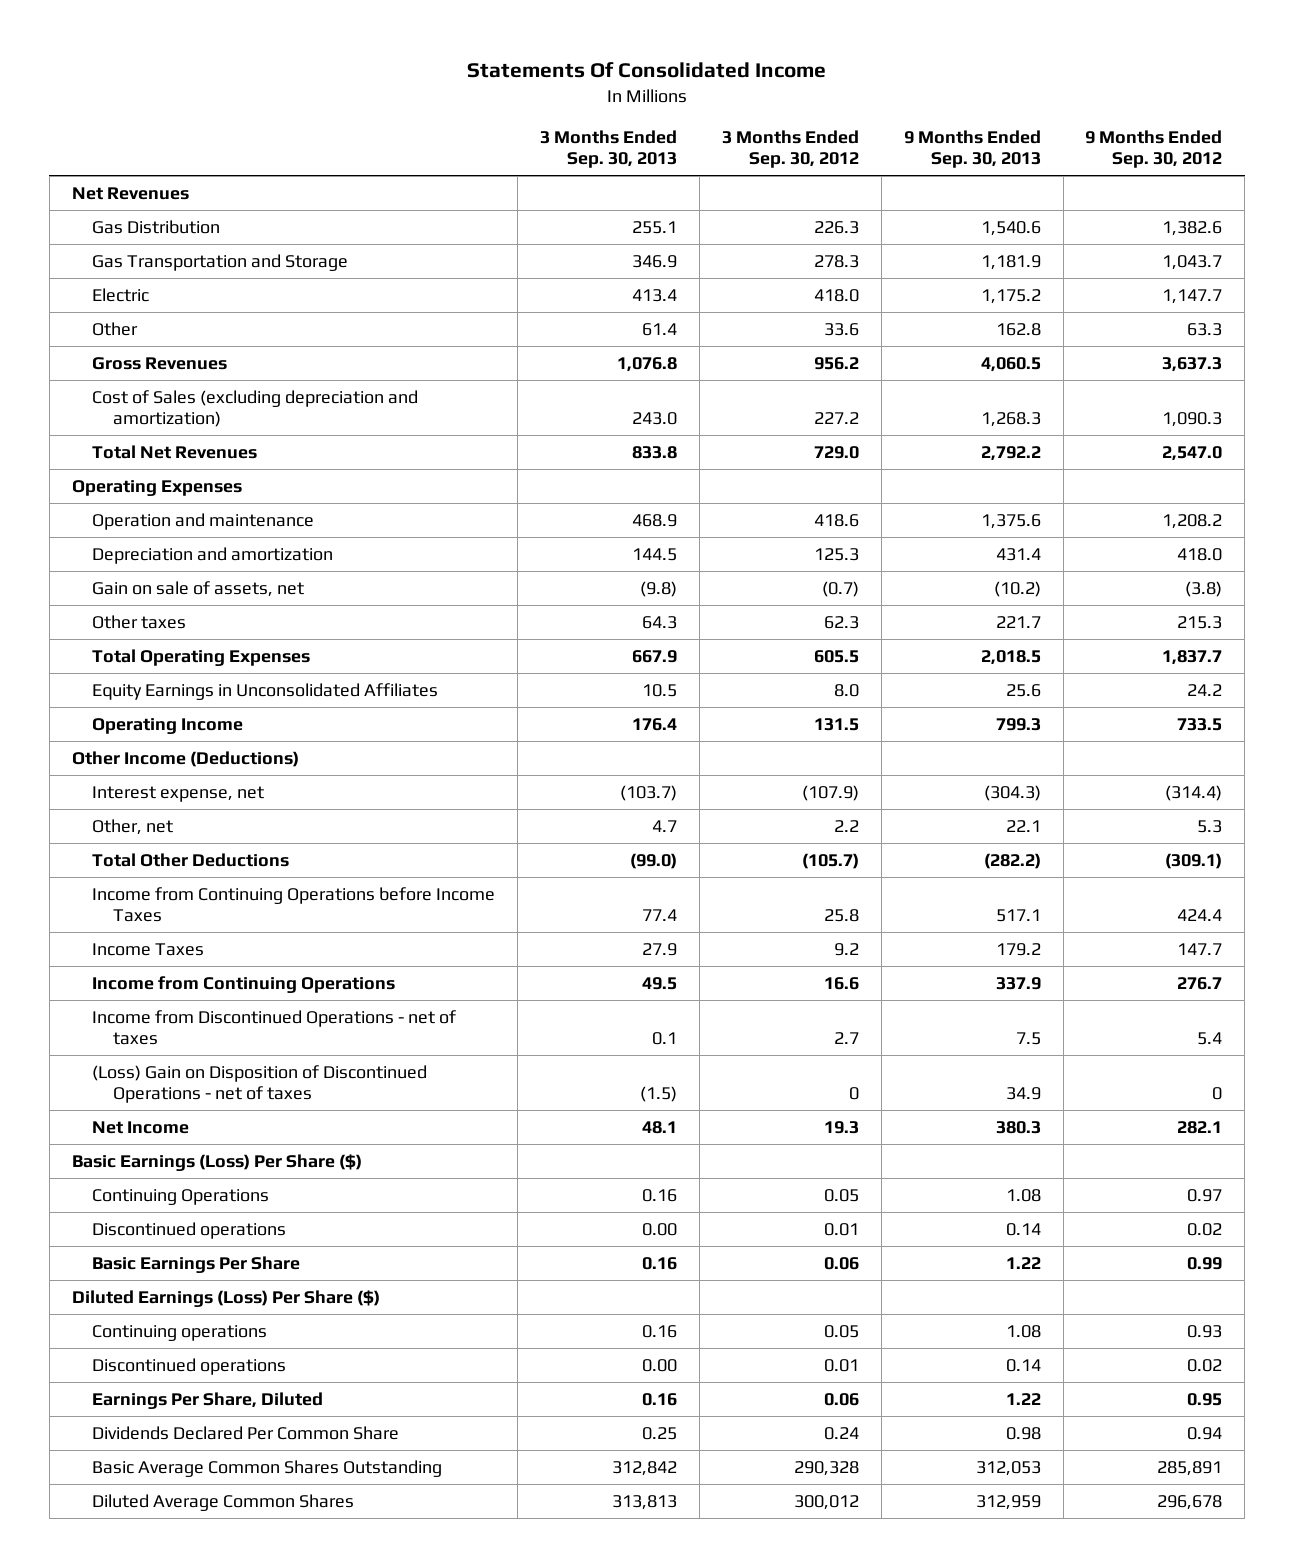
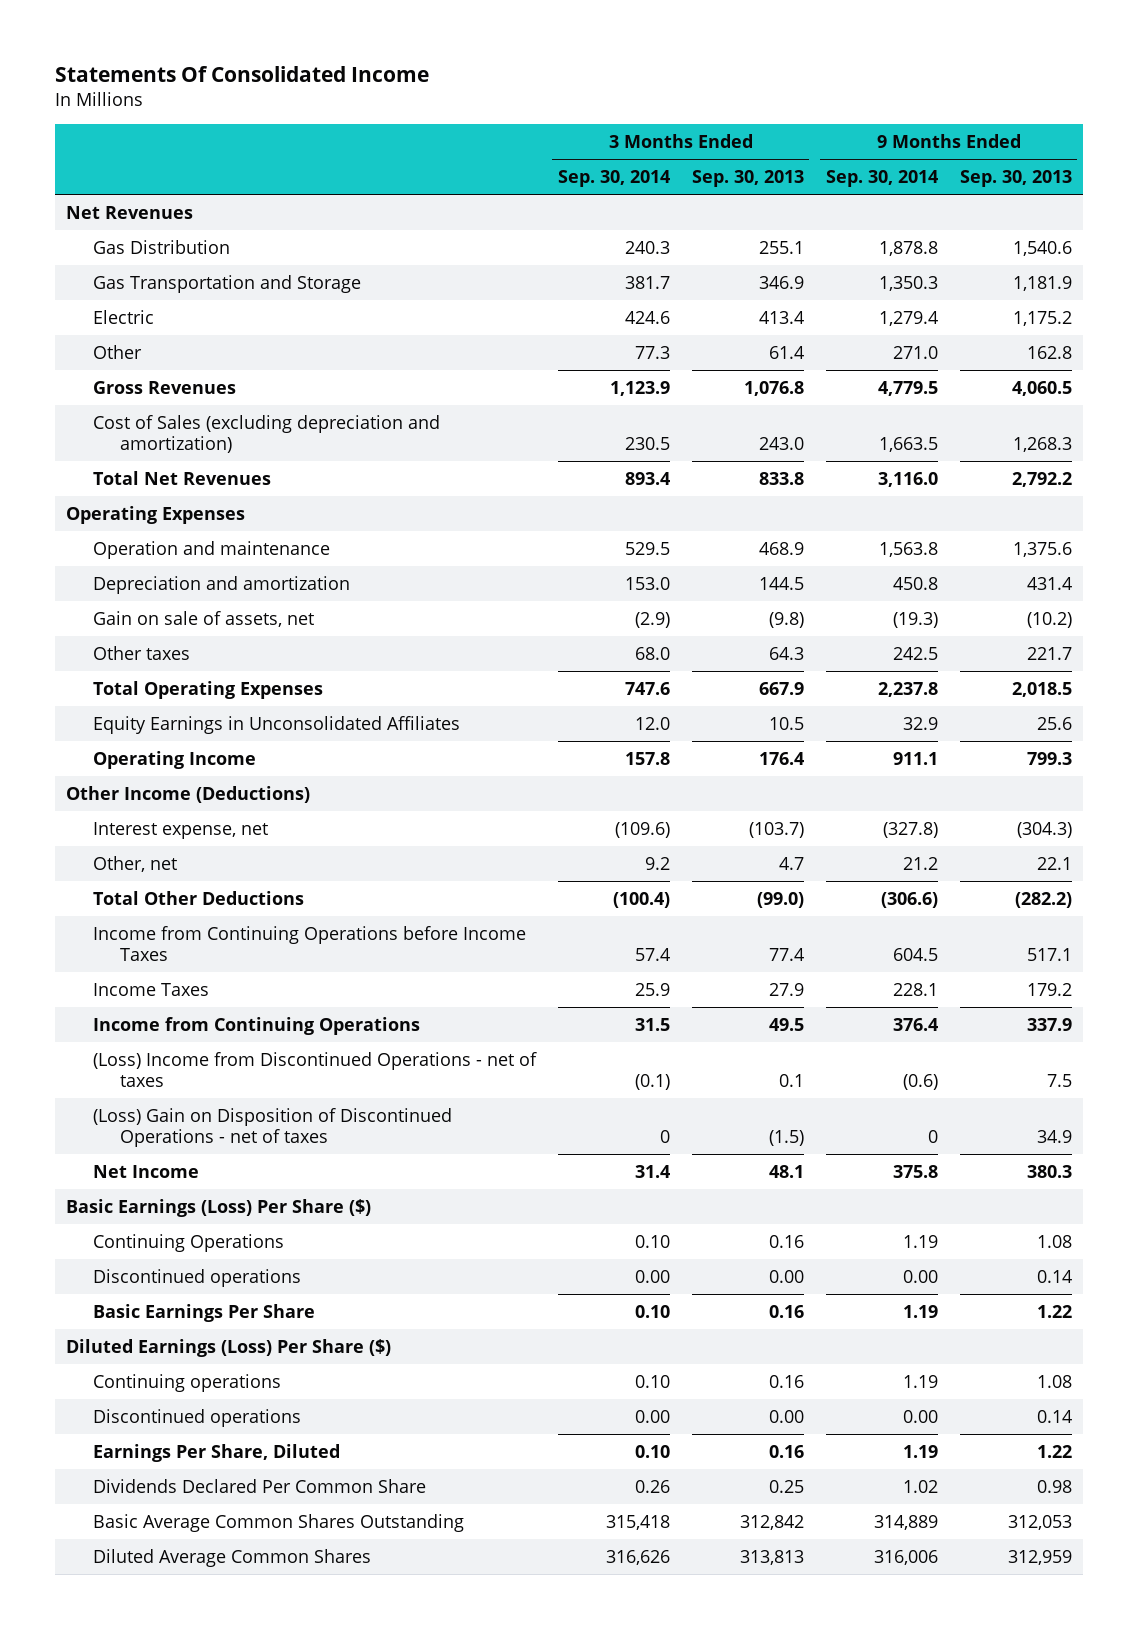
[721,130,859,169] 3 Months Ended Sep. 30, 2012 -> none
[1085,130,1223,169] 9 Months Ended Sep. 30, 2012 -> none
none -> [557,170,670,188] Sep. 30, 2014
none -> [825,170,938,188] Sep. 30, 2014
[92,1009,457,1045] Income from Discontinued Operations - net of taxes -> [92,1051,537,1087] (Loss) Income from Discontinued Operations - net of taxes

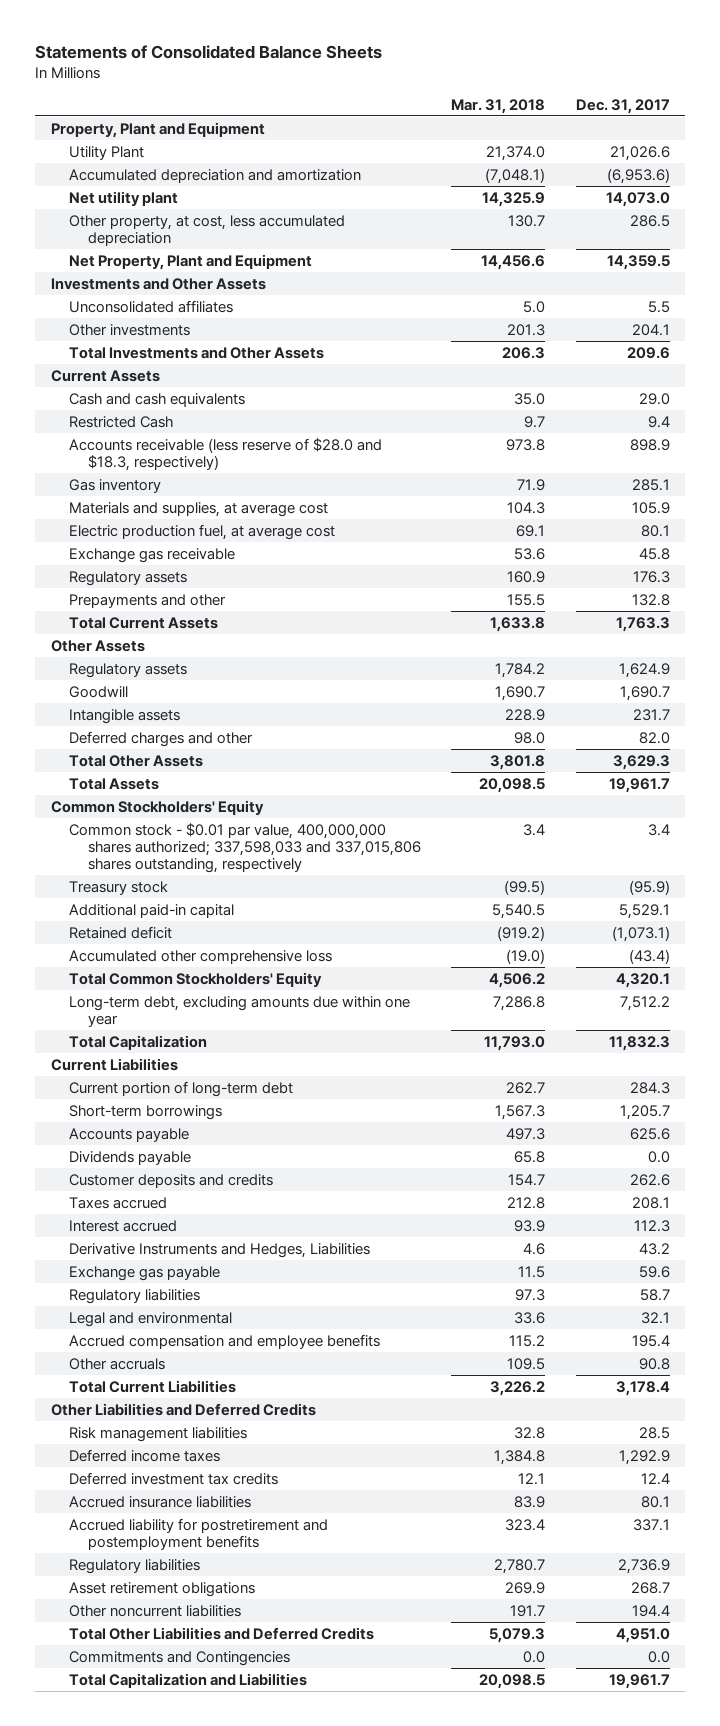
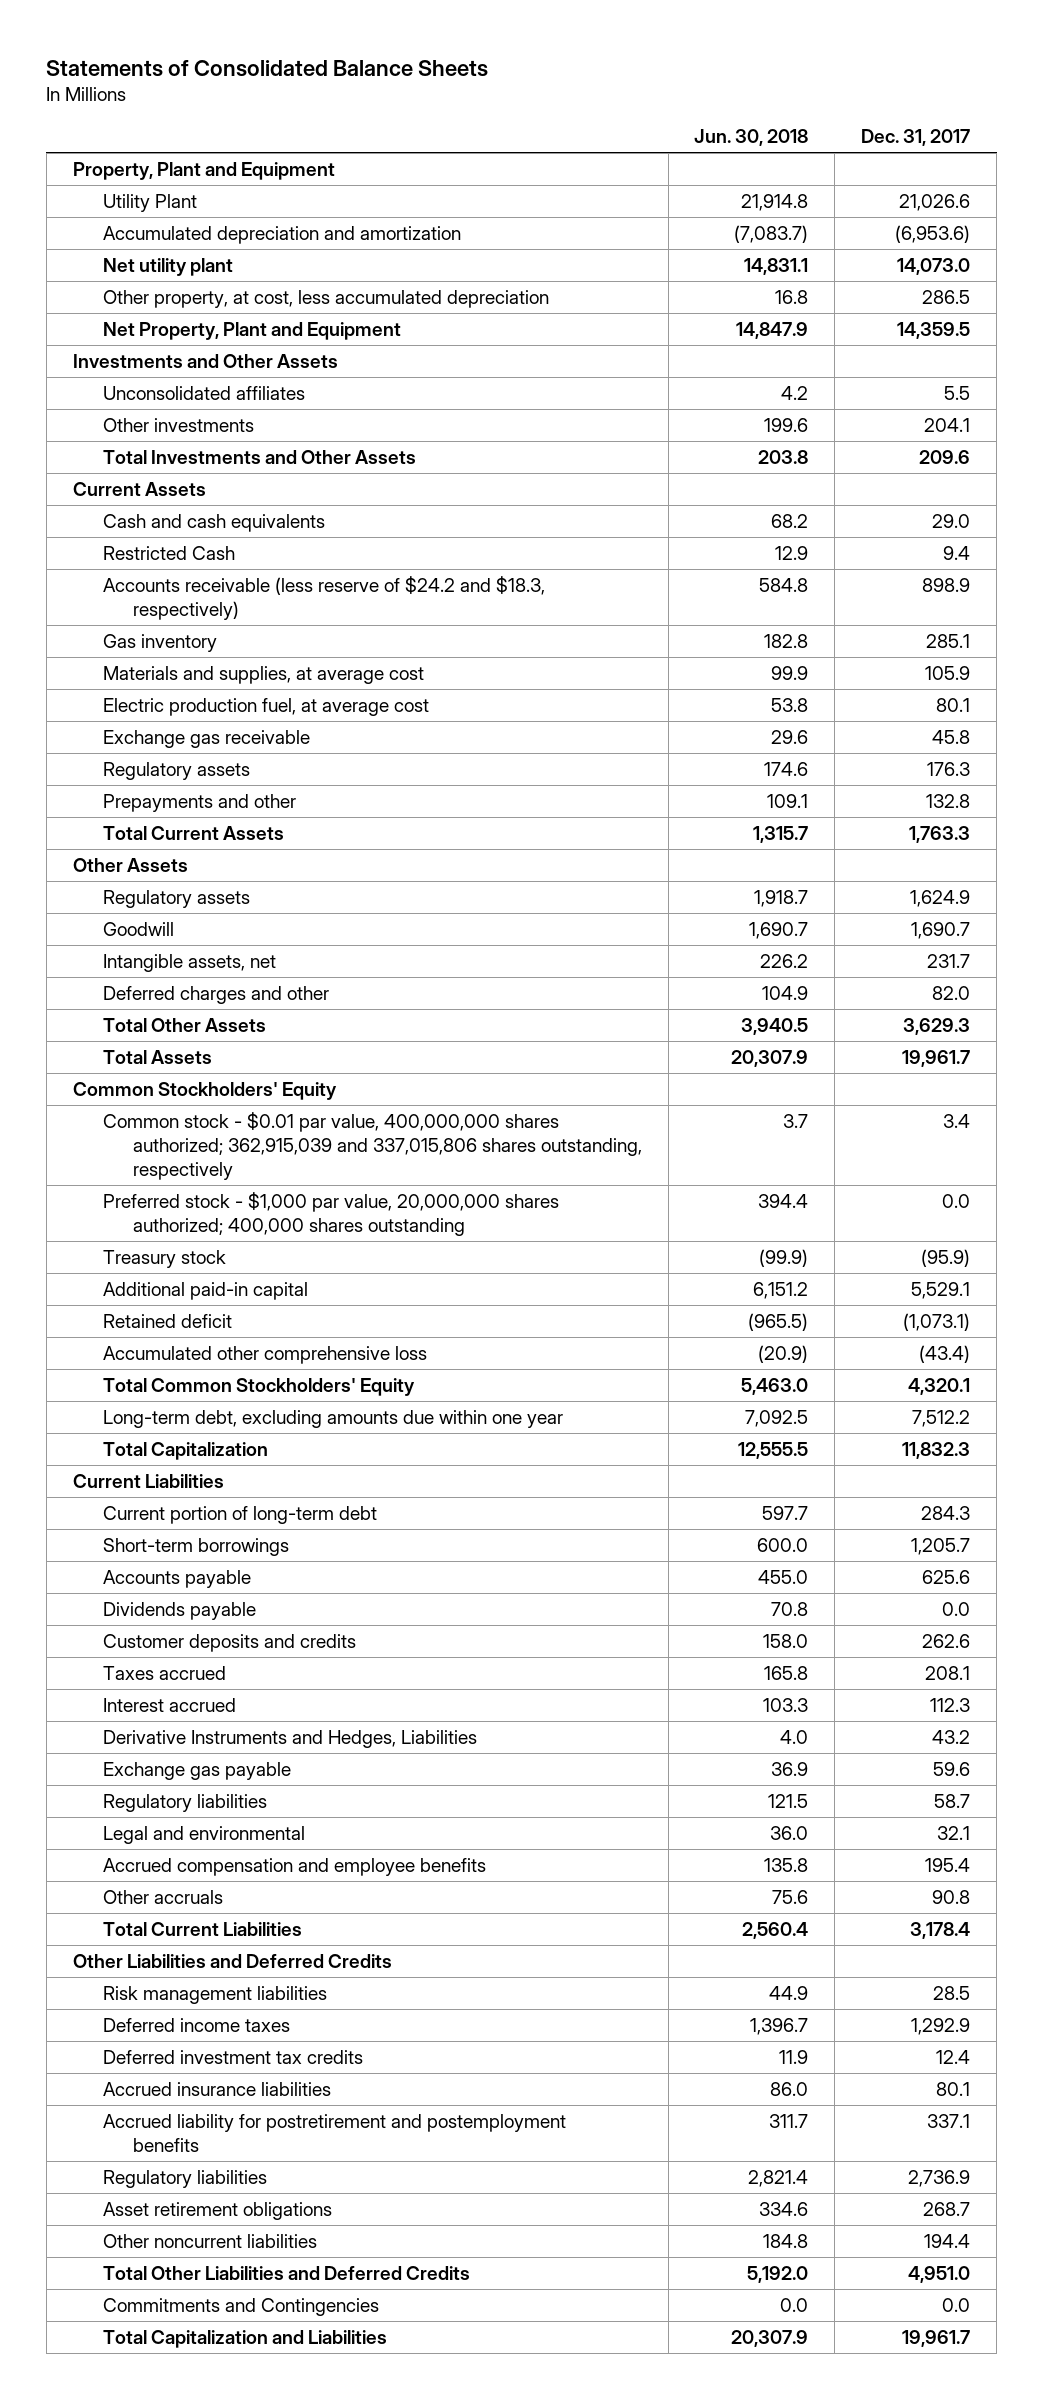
[451,98,546,114] Mar. 31, 2018 -> none
none -> [694,129,809,147] Jun. 30, 2018
[69,437,383,471] Accounts receivable (less reserve of $28.0 and $18.3, respectively) -> [102,575,545,620] Accounts receivable (less reserve of $24.2 and $18.3, respectively)
[69,708,181,724] Intangible assets -> [102,953,276,972] Intangible assets, net
[69,822,421,874] Common stock - $0.01 par value, 400,000,000 shares authorized; 337,598,033 and 337,015,806 shares outstanding, respectively -> [102,1111,642,1180] Common stock - $0.01 par value, 400,000,000 shares authorized; 362,915,039 and 337,015,806 shares outstanding, respectively
none -> [102,1191,559,1236] Preferred stock - $1,000 par value, 20,000,000 shares authorized; 400,000 shares outstanding

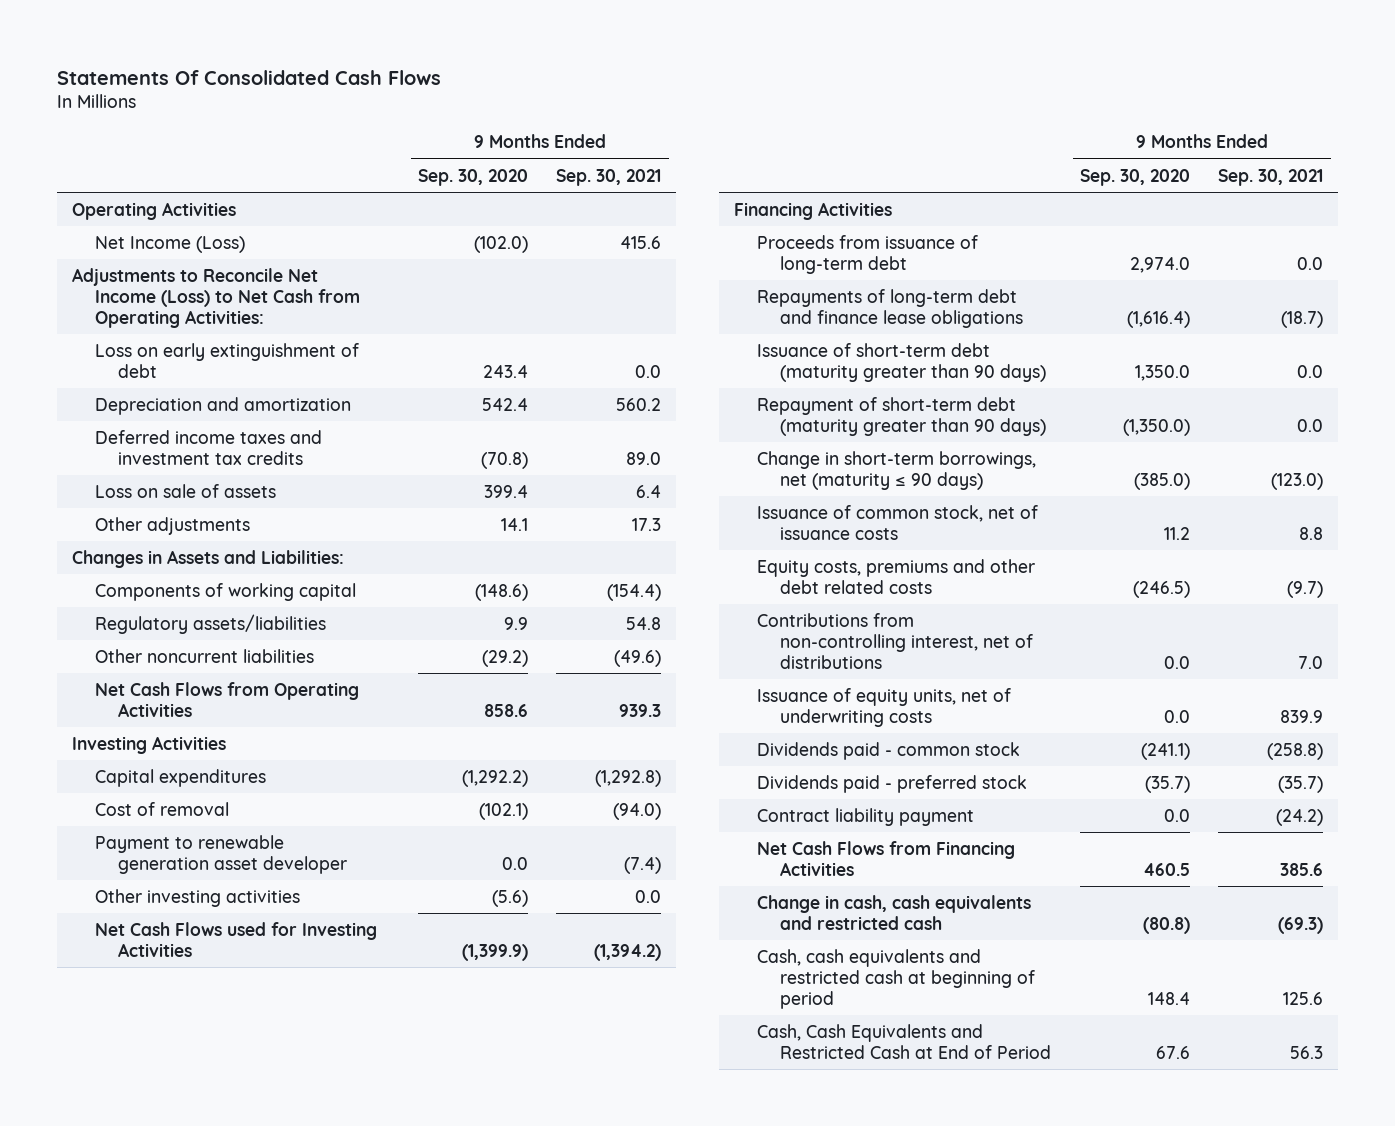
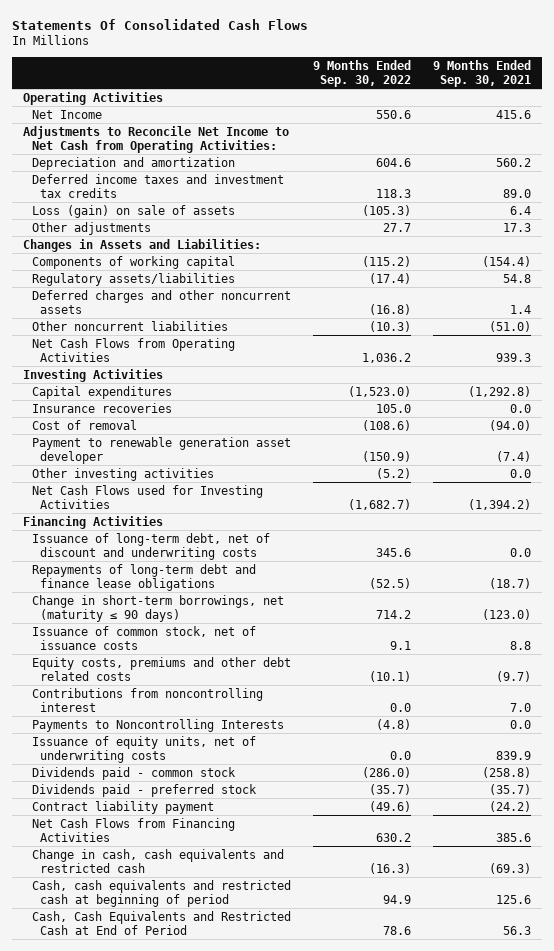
[417,168,528,186] Sep. 30, 2020 -> none
none -> [312,59,411,87] 9 Months Ended Sep. 30, 2022
[94,342,359,378] Loss on early extinguishment of debt -> none
[94,235,245,253] Net Income (Loss) -> [31,109,102,119] Net Income
[71,267,360,329] Adjustments to Reconcile Net Income (Loss) to Net Cash from Operating Activities: -> [23,125,290,154] Adjustments to Reconcile Net Income to Net Cash from Operating Activities:
[94,483,276,498] Loss on sale of assets -> [31,204,235,218] Loss (gain) on sale of assets
none -> [31,289,291,315] Deferred charges and other noncurrent assets
[614,649,662,667] (49.6) -> [489,320,532,332] (51.0)
none -> [31,402,172,413] Insurance recoveries
[756,234,978,274] Proceeds from issuance of long-term debt -> [31,532,270,561] Issuance of long-term debt, net of discount and underwriting costs
[756,342,1047,382] Issuance of short-term debt (maturity greater than 90 days) -> none
[756,396,1047,436] Repayment of short-term debt (maturity greater than 90 days) -> none
[756,612,1034,670] Contributions from non-controlling interest, net of distributions -> none
none -> [31,687,263,713] Contributions from noncontrolling interest
none -> [31,718,284,732] Payments to Noncontrolling Interests

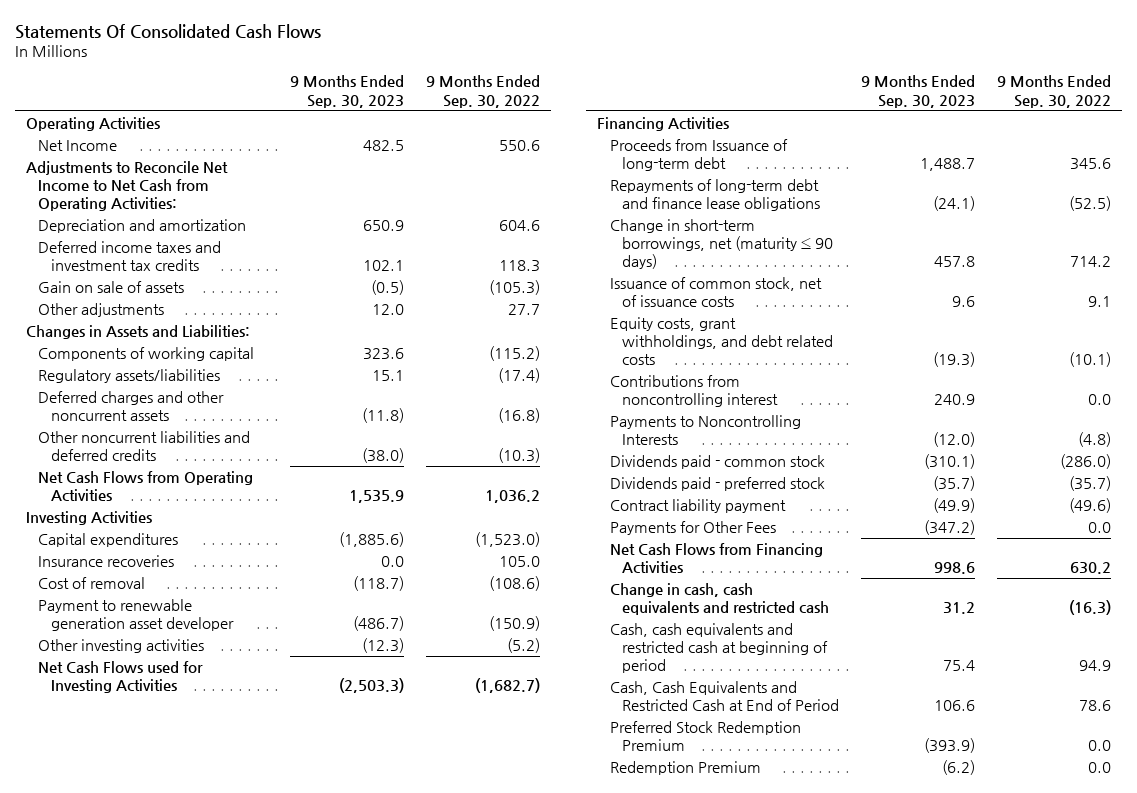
[433,59,532,87] 9 Months Ended Sep. 30, 2021 -> none
none -> [289,75,404,108] 9 Months Ended Sep. 30, 2023
[31,204,235,218] Loss (gain) on sale of assets -> [38,280,185,293] Gain on sale of assets
[31,320,228,331] Other noncurrent liabilities -> [38,430,251,462] Other noncurrent liabilities and deferred credits
[31,532,270,561] Issuance of long-term debt, net of discount and underwriting costs -> [609,138,788,172] Proceeds from Issuance of long-term debt
[31,656,291,682] Equity costs, premiums and other debt related costs -> [609,316,833,366] Equity costs, grant withholdings, and debt related costs
[31,735,256,764] Issuance of equity units, net of underwriting costs -> none
none -> [609,520,776,535] Payments for Other Fees
none -> [609,720,801,752] Preferred Stock Redemption Premium
none -> [609,760,761,775] Redemption Premium

